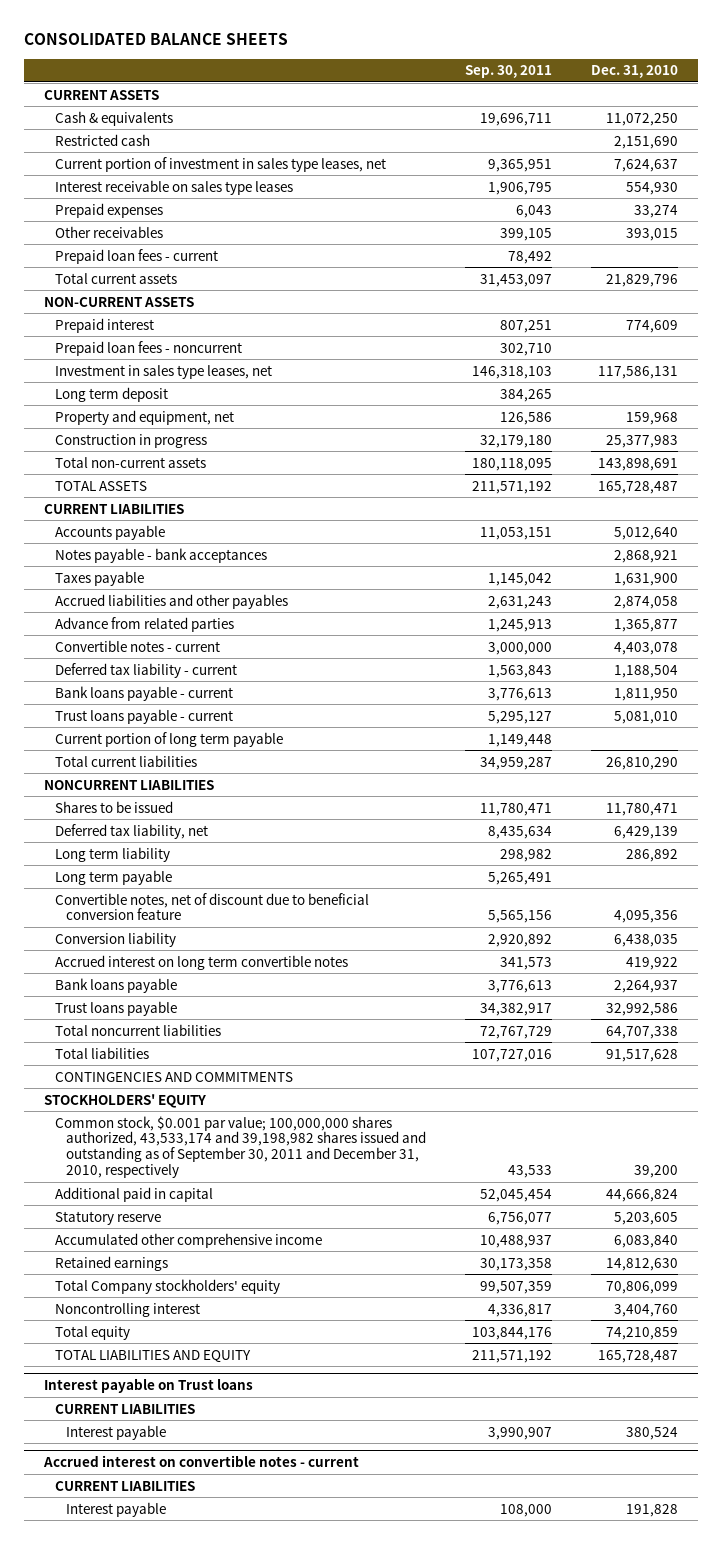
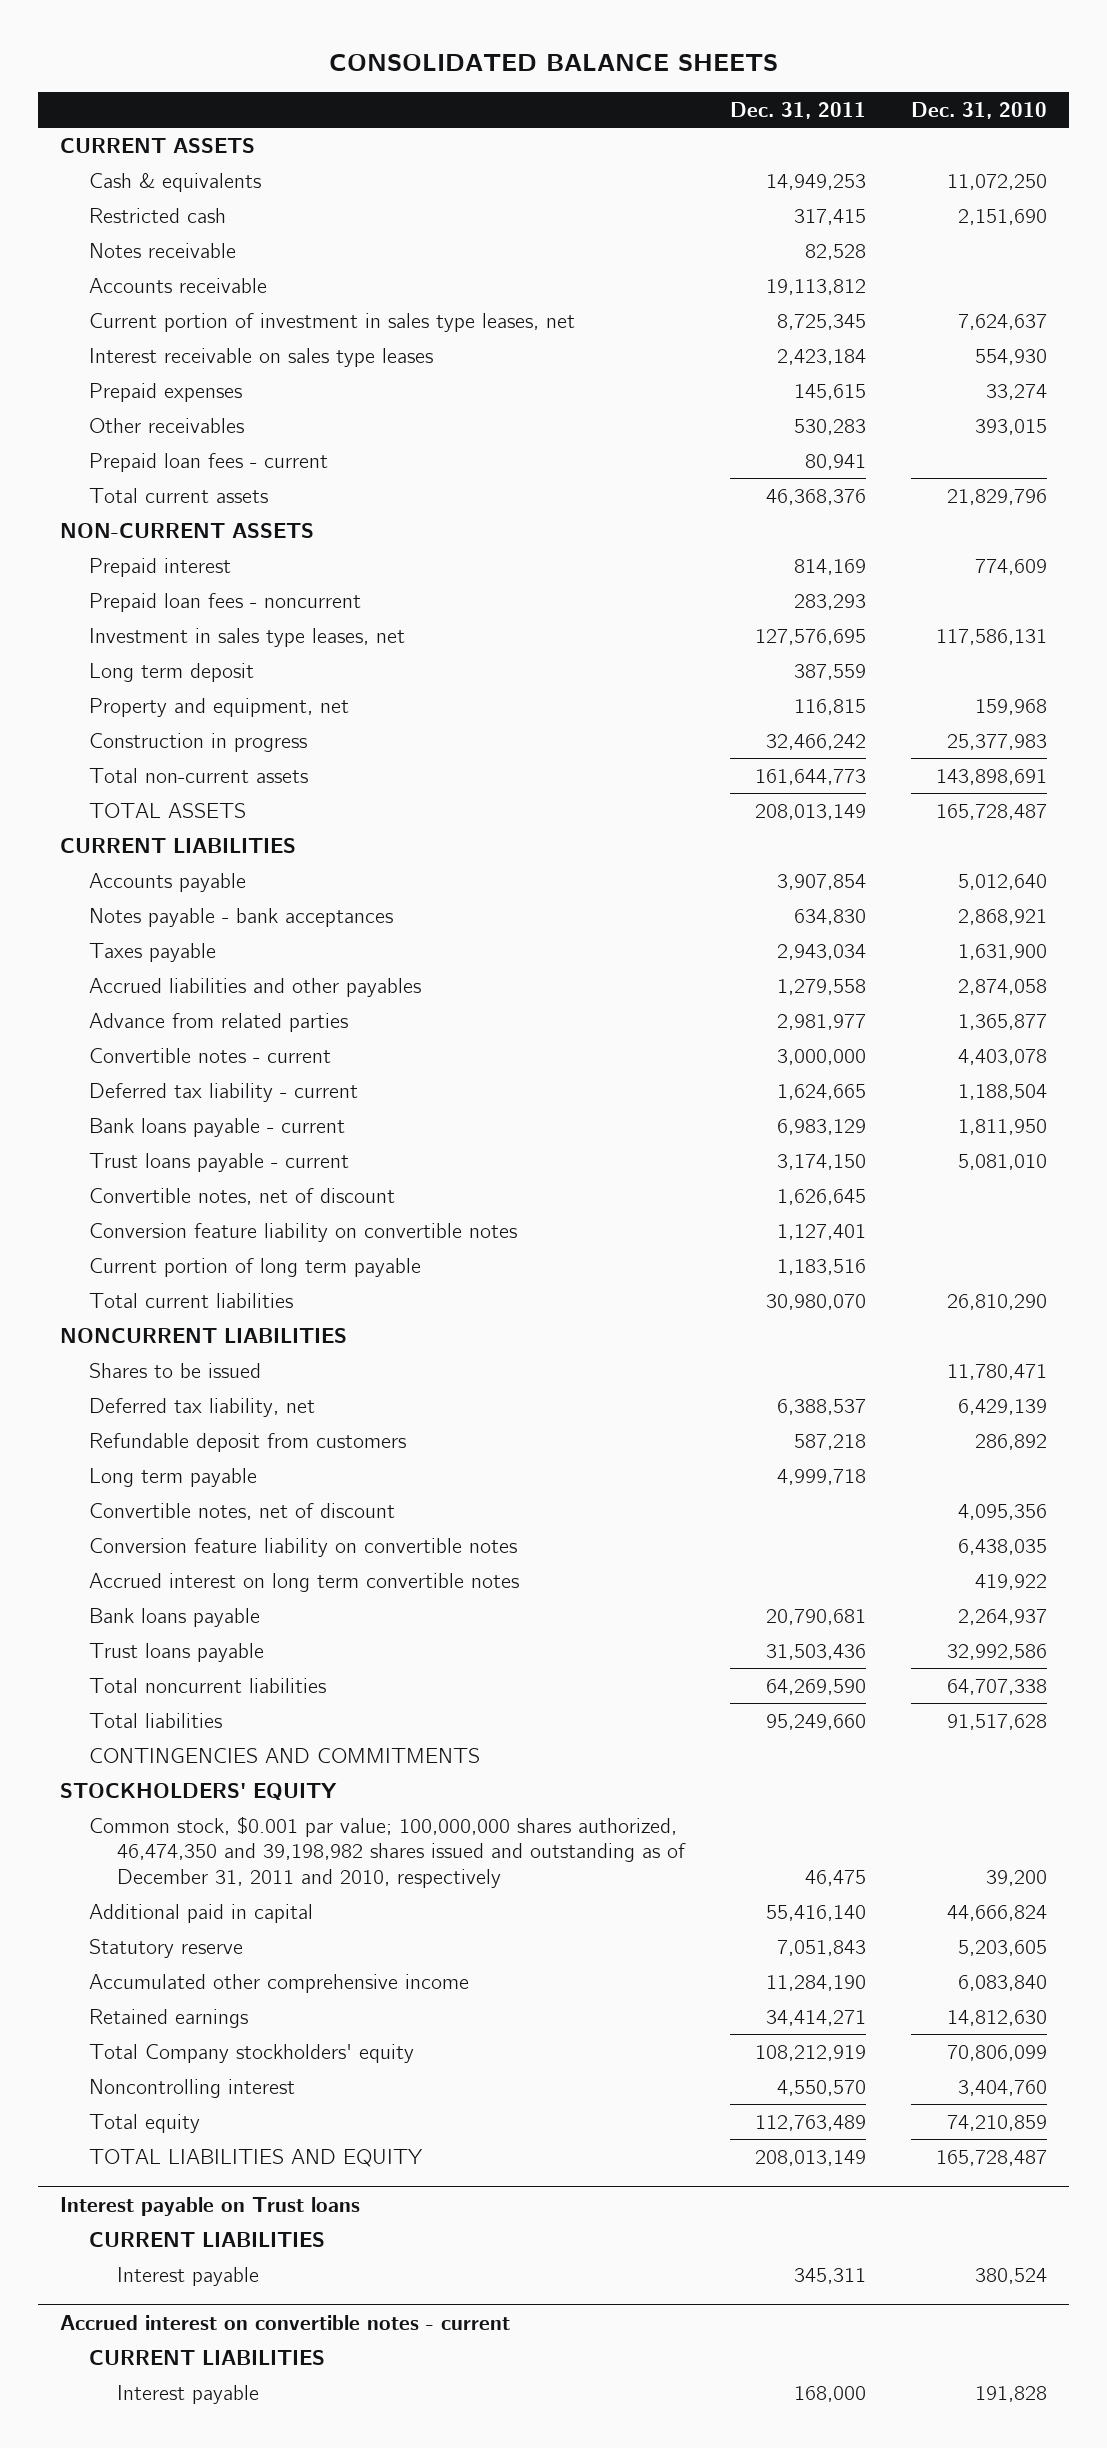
[465,65,553,79] Sep. 30, 2011 -> none
none -> [730,101,867,119] Dec. 31, 2011
none -> [88,242,236,258] Notes receivable
none -> [88,277,267,293] Accounts receivable
none -> [88,1187,395,1205] Convertible notes, net of discount
none -> [88,1222,517,1242] Conversion feature liability on convertible notes
[54,846,170,862] Long term liability -> [88,1432,406,1452] Refundable deposit from customers
[54,892,369,921] Convertible notes, net of discount due to beneficial conversion feature -> [88,1502,395,1520] Convertible notes, net of discount
[54,931,176,947] Conversion liability -> [88,1537,517,1557] Conversion feature liability on convertible notes
[54,1115,426,1178] Common stock, $0.001 par value; 100,000,000 shares authorized, 43,533,174 and 39,198,982 shares issued and outstanding as of September 30, 2011 and December 31, 2010, respectively -> [88,1815,687,1889] Common stock, $0.001 par value; 100,000,000 shares authorized, 46,474,350 and 39,198,982 shares issued and outstanding as of December 31, 2011 and 2010, respectively

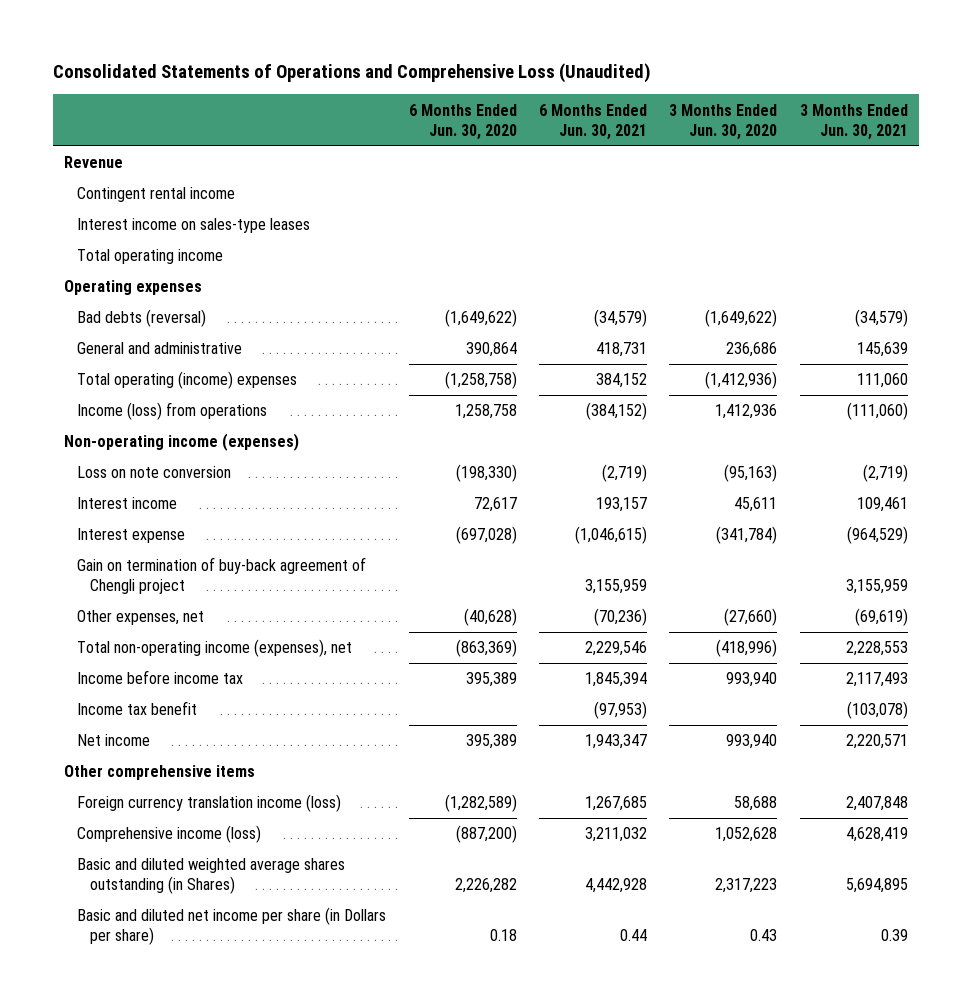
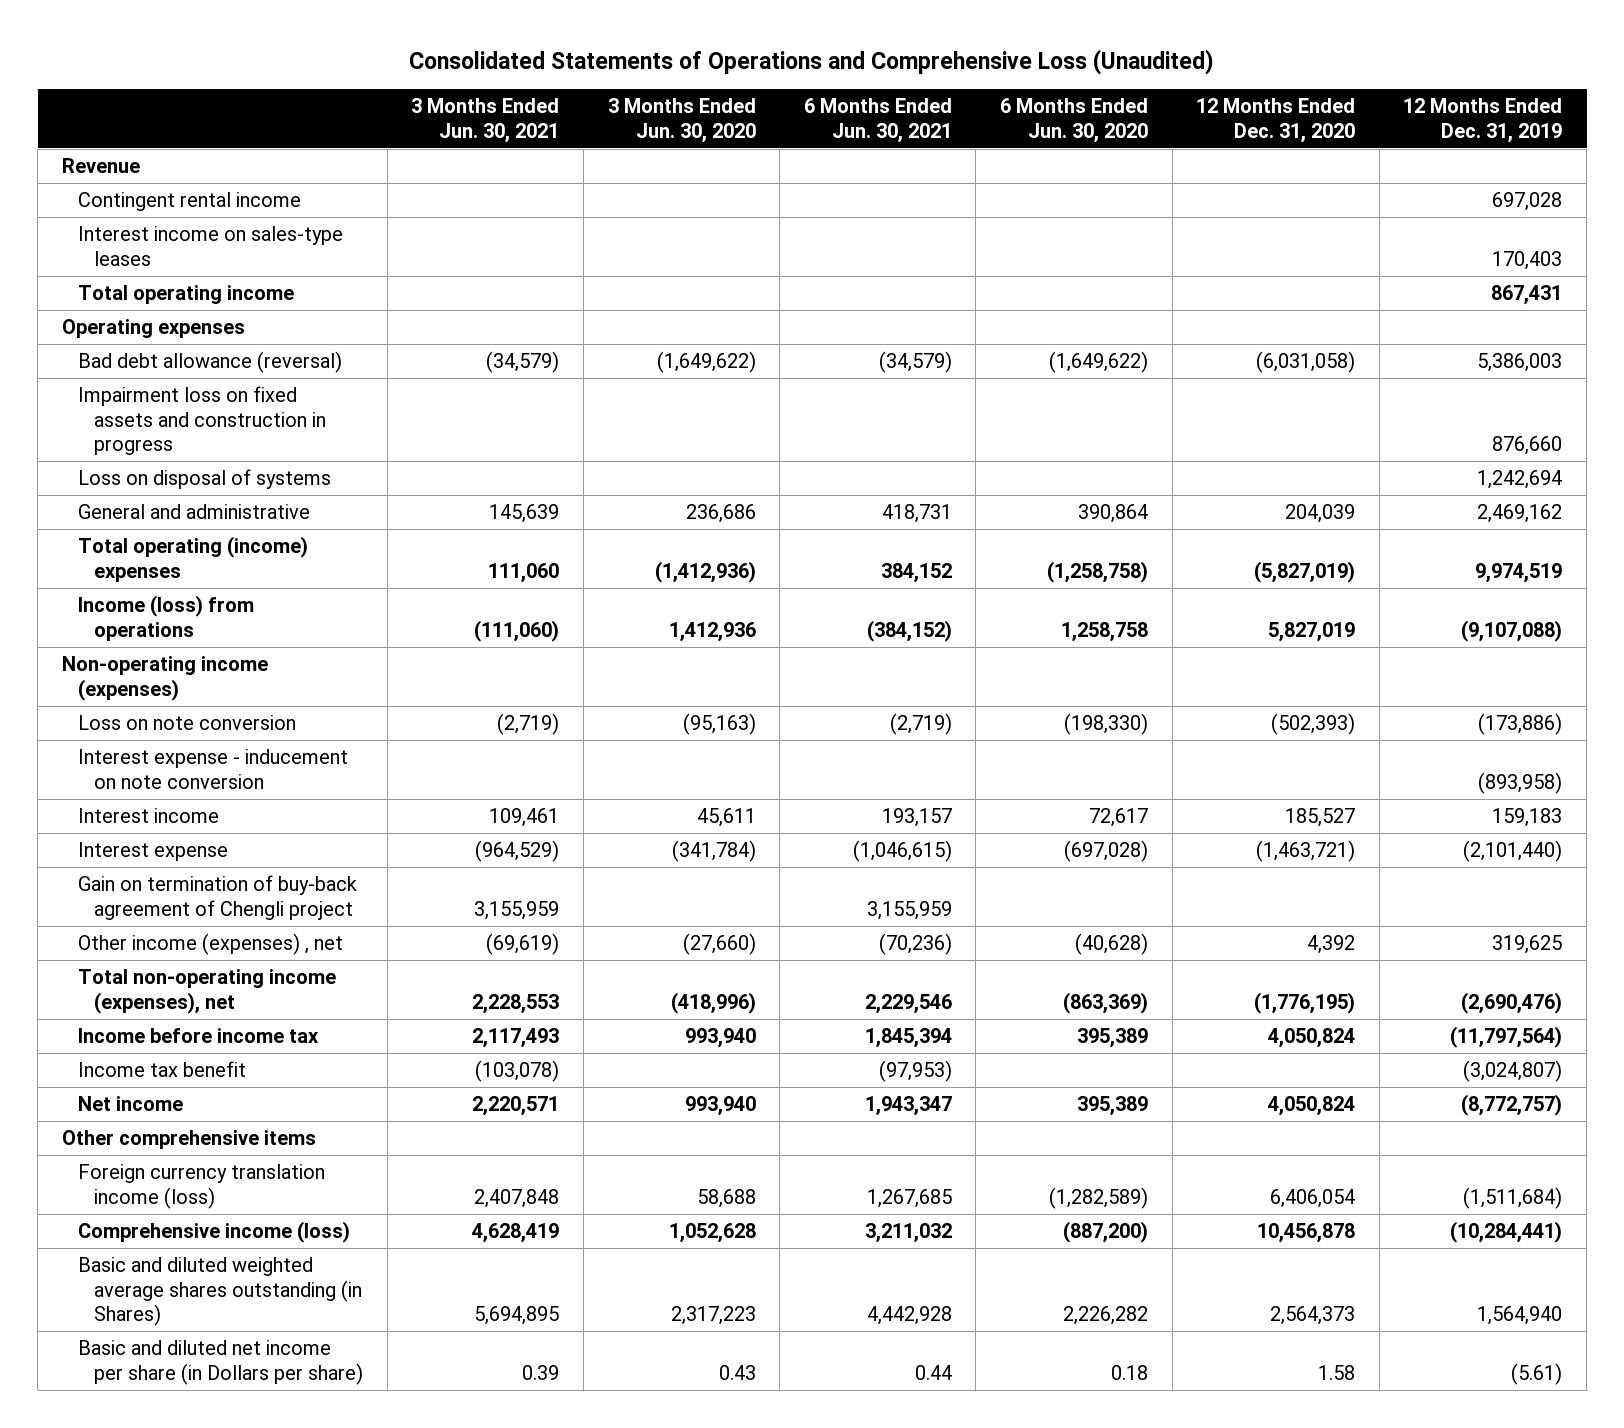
none -> [1196,98,1356,143] 12 Months Ended Dec. 31, 2020
none -> [1403,98,1563,143] 12 Months Ended Dec. 31, 2019
[77,309,207,328] Bad debts (reversal) -> [77,351,342,374] Bad debt allowance (reversal)
none -> [77,386,327,456] Impairment loss on fixed assets and construction in progress
none -> [77,469,331,490] Loss on disposal of systems
none -> [77,749,348,789] Interest expense - inducement on note conversion
[77,610,205,626] Other expenses, net -> [77,933,343,956] Other income (expenses) , net

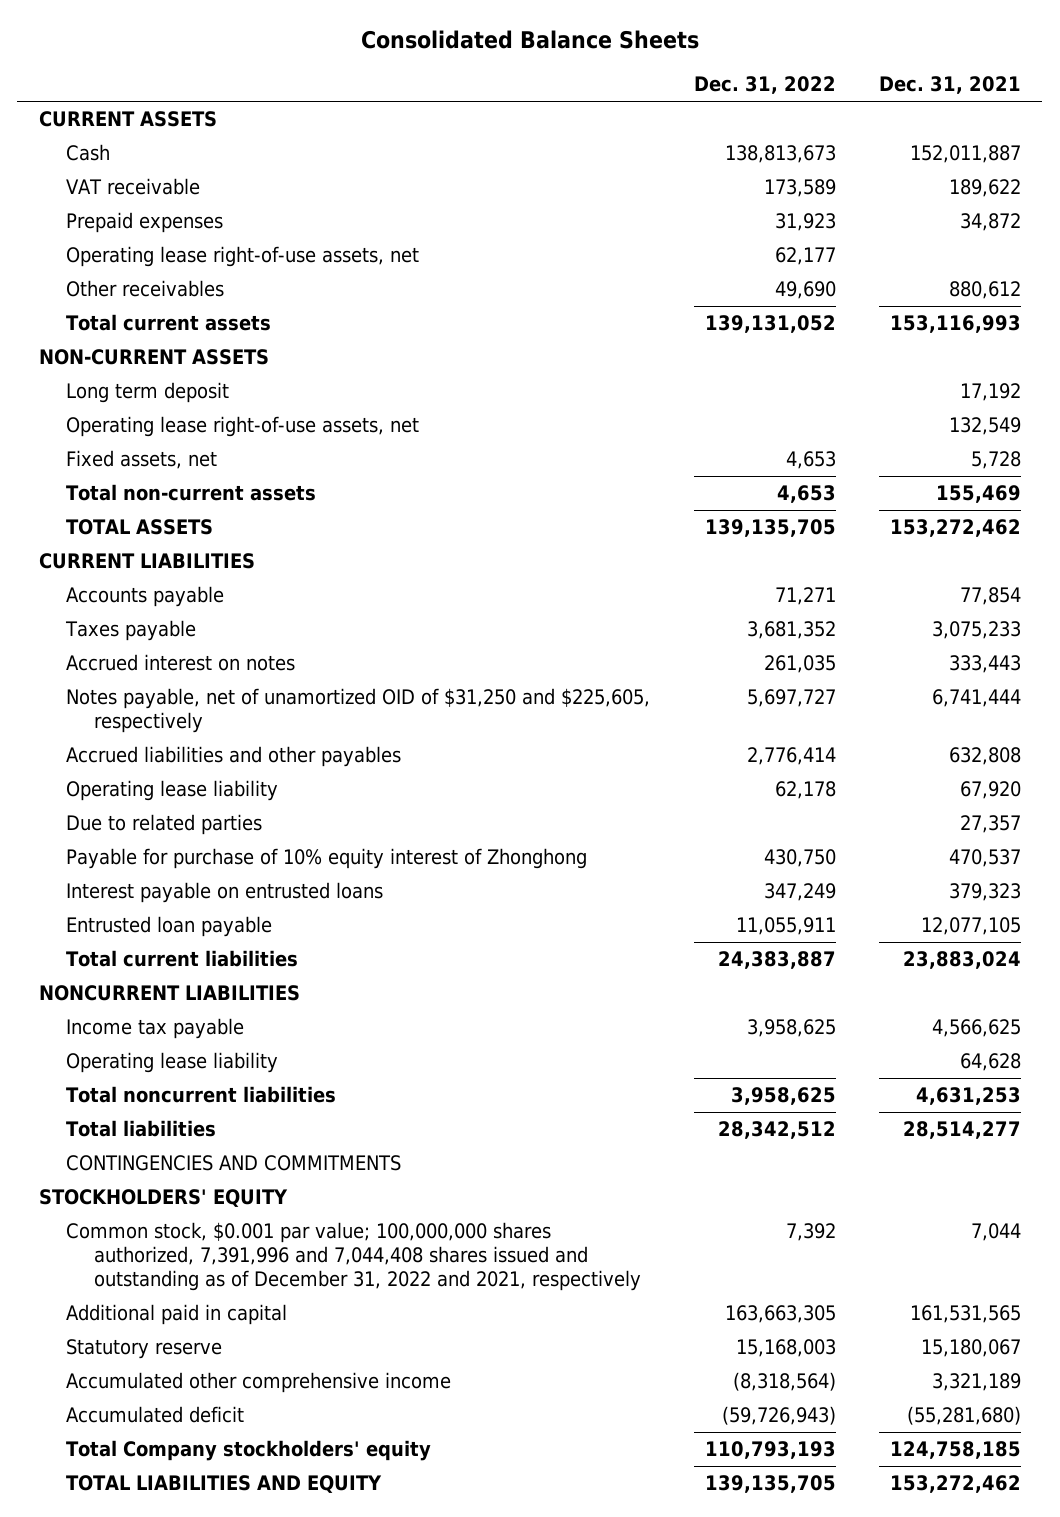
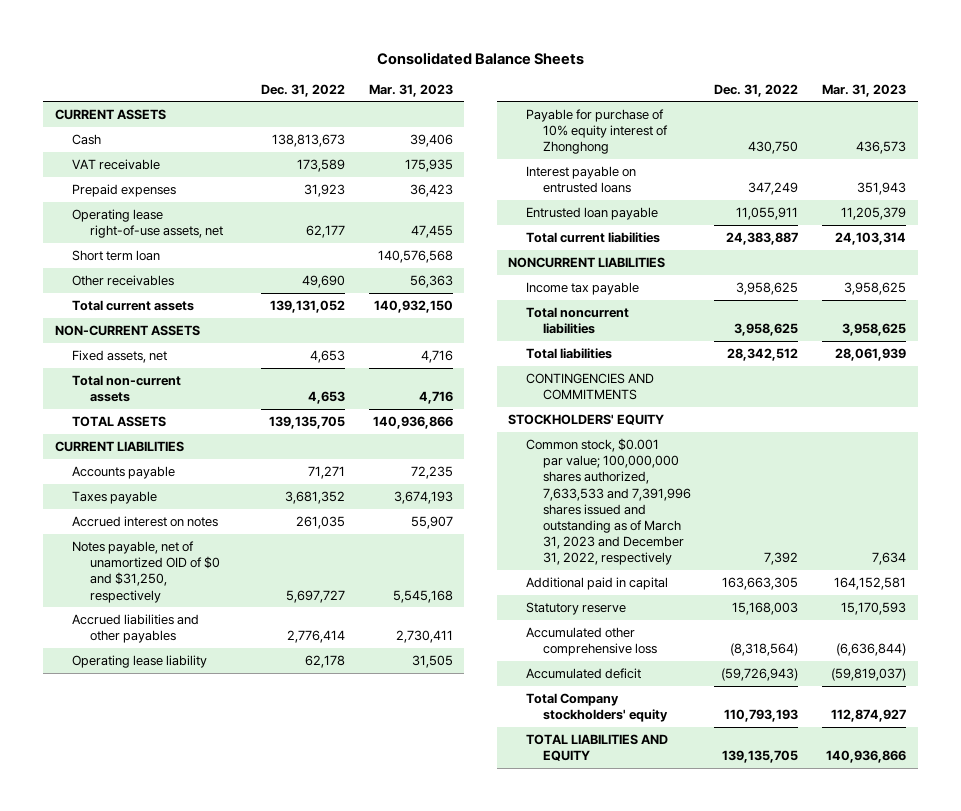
[878,76,1021,95] Dec. 31, 2021 -> none
none -> [368,83,453,97] Mar. 31, 2023
none -> [72,249,161,261] Short term loan
[66,382,230,404] Long term deposit -> none
[66,416,420,438] Operating lease right-of-use assets, net -> none
[66,688,651,733] Notes payable, net of unamortized OID of $31,250 and $225,605, respectively -> [72,540,220,603] Notes payable, net of unamortized OID of $0 and $31,250, respectively
[66,814,263,836] Due to related parties -> none
[66,1052,279,1074] Operating lease liability -> none
[66,1222,641,1291] Common stock, $0.001 par value; 100,000,000 shares authorized, 7,391,996 and 7,044,408 shares issued and outstanding as of December 31, 2022 and 2021, respectively -> [525,437,691,566] Common stock, $0.001 par value; 100,000,000 shares authorized, 7,633,533 and 7,391,996 shares issued and outstanding as of March 31, 2023 and December 31, 2022, respectively
[66,1372,452,1394] Accumulated other comprehensive income -> [525,626,657,657] Accumulated other comprehensive loss

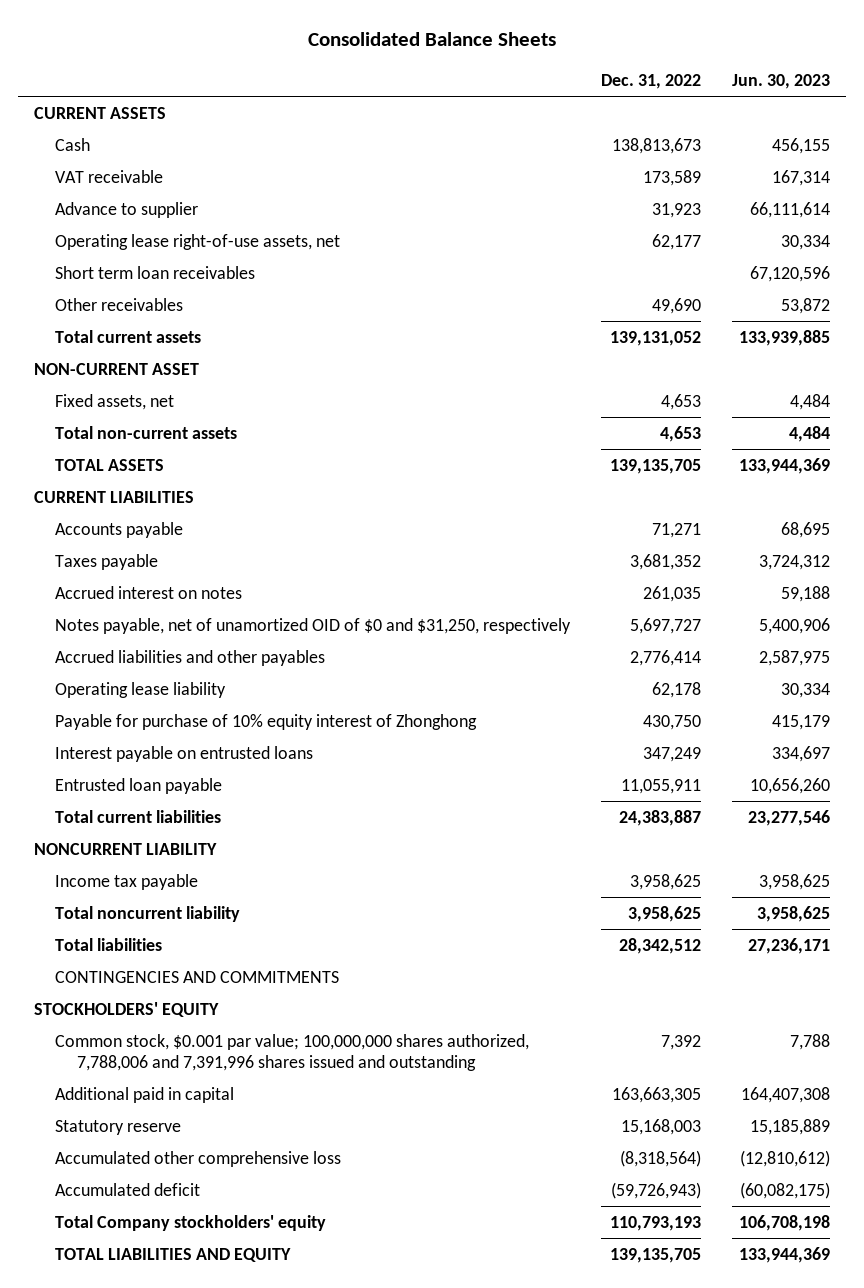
[368,83,453,97] Mar. 31, 2023 -> none
none -> [732,73,831,89] Jun. 30, 2023
[72,183,177,197] Prepaid expenses -> [55,201,199,218] Advance to supplier
[72,249,161,261] Short term loan -> [55,265,256,279] Short term loan receivables
[55,324,201,336] NON-CURRENT ASSETS -> [33,362,199,375] NON-CURRENT ASSET
[508,256,666,268] NONCURRENT LIABILITIES -> [33,842,217,855] NONCURRENT LIABILITY
[525,306,629,335] Total noncurrent liabilities -> [55,905,241,922] Total noncurrent liability
[525,437,691,566] Common stock, $0.001 par value; 100,000,000 shares authorized, 7,633,533 and 7,391,996 shares issued and outstanding as of March 31, 2023 and December 31, 2022, respectively -> [55,1033,530,1071] Common stock, $0.001 par value; 100,000,000 shares authorized, 7,788,006 and 7,391,996 shares issued and outstanding

